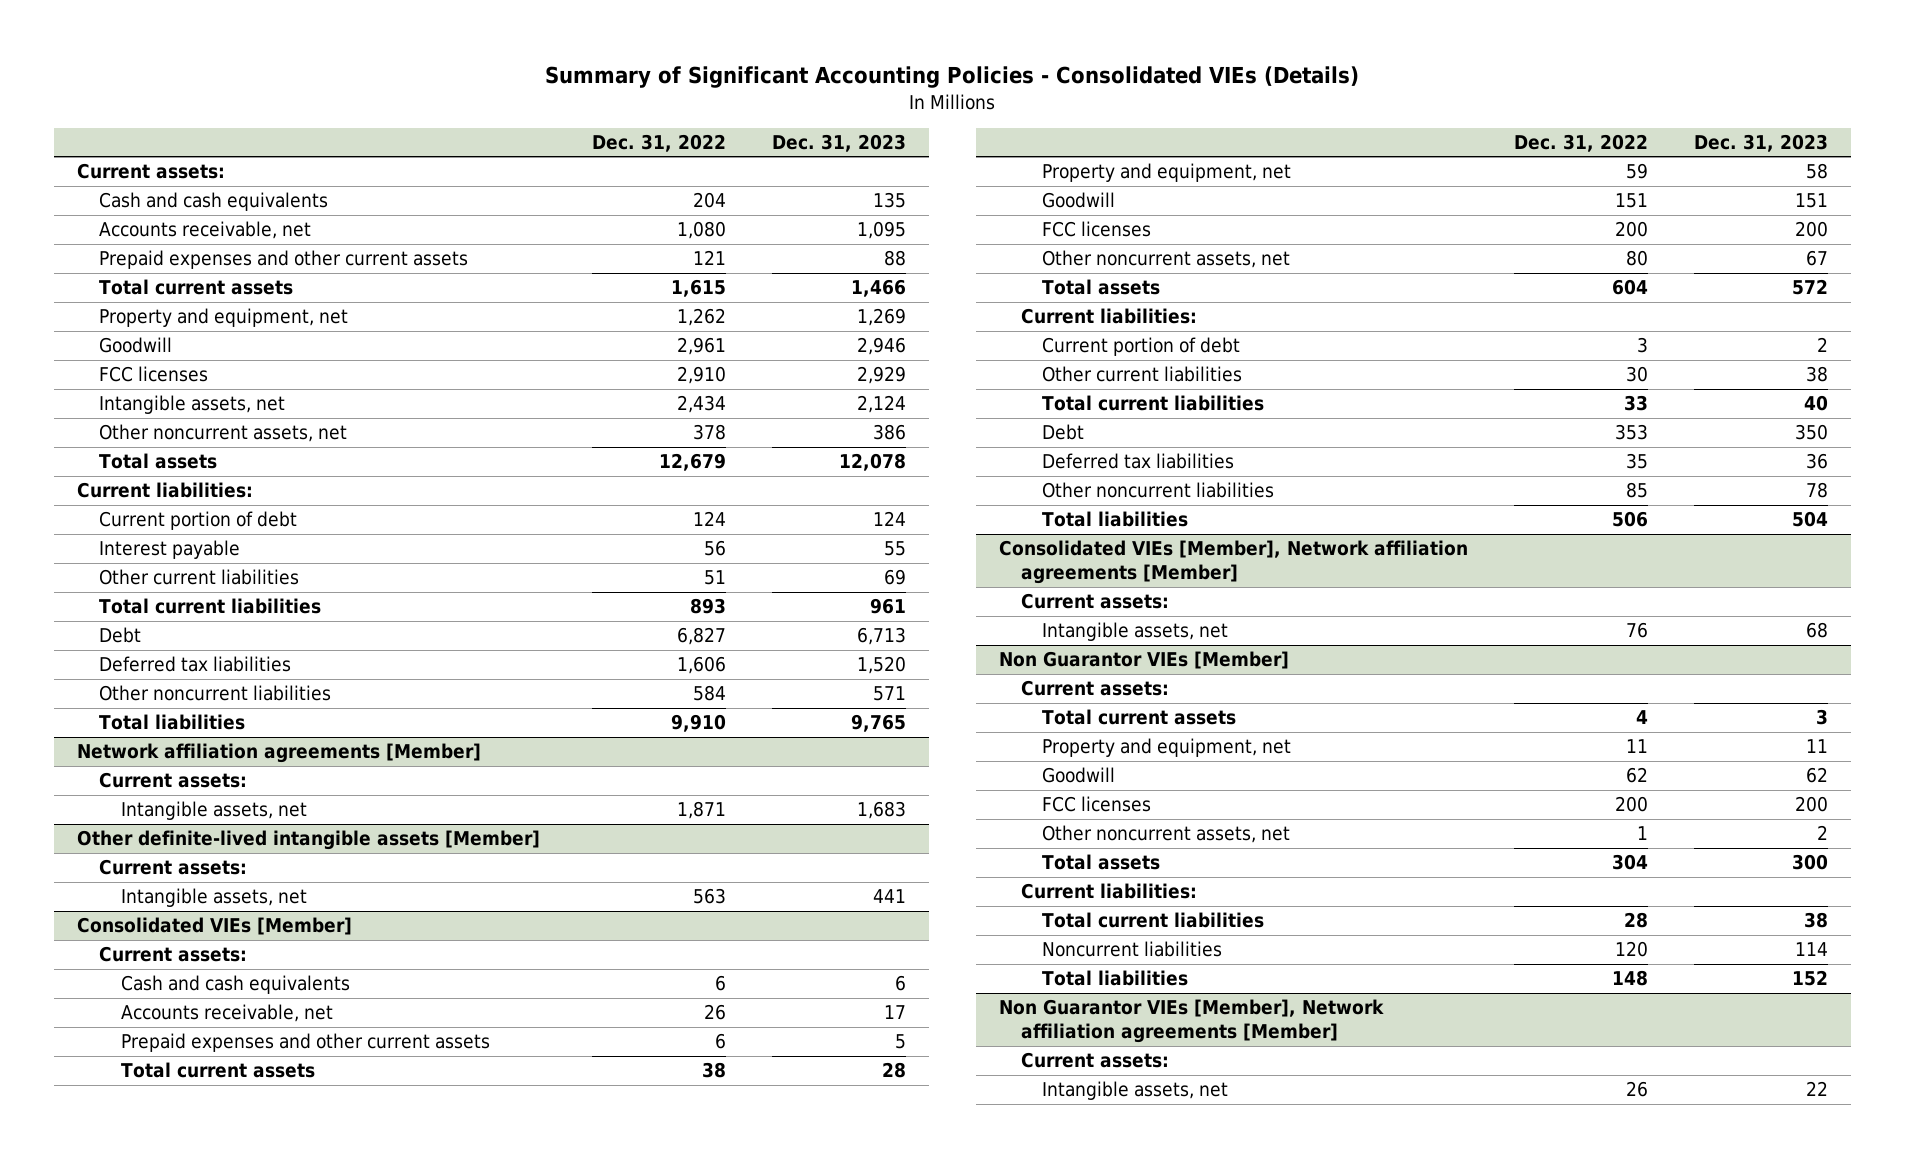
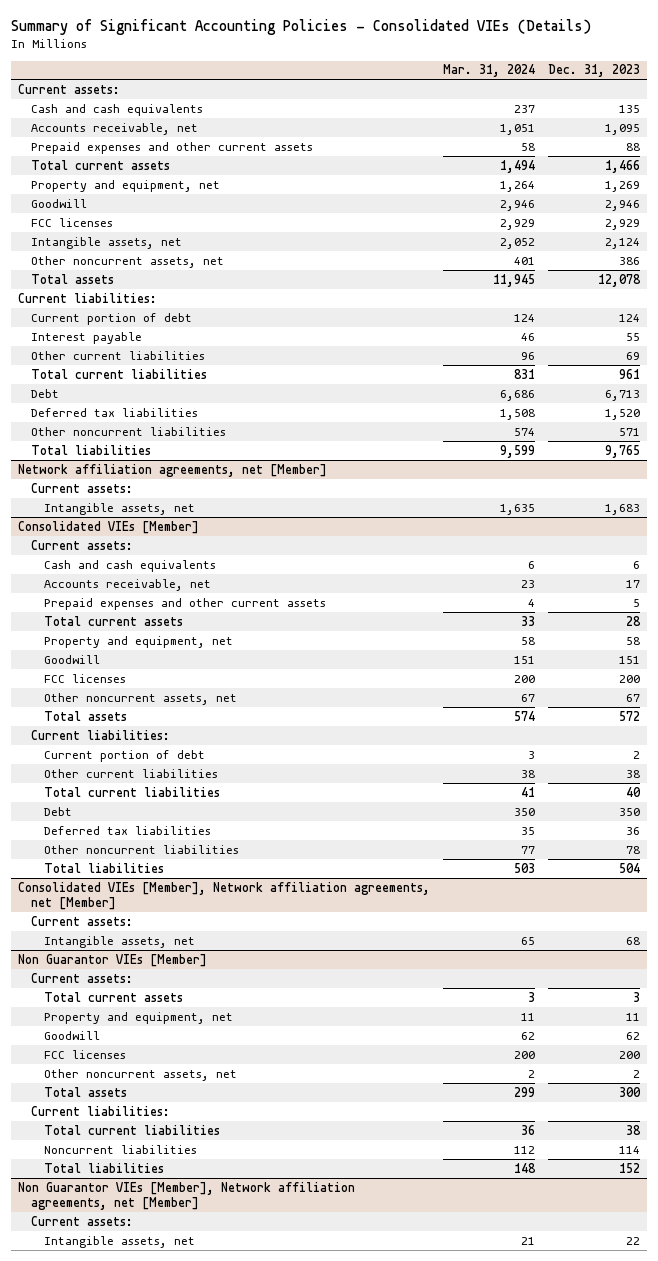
[592,133,727,152] Dec. 31, 2022 -> none
none -> [443,64,536,78] Mar. 31, 2024
[77,743,482,764] Network affiliation agreements [Member] -> [18,463,328,477] Network affiliation agreements, net [Member]
[77,830,541,851] Other definite-lived intangible assets [Member] -> none
[98,859,247,876] Current assets: -> none
[120,888,307,908] Intangible assets, net -> none
[998,540,1468,585] Consolidated VIEs [Member], Network affiliation agreements [Member] -> [18,881,431,911] Consolidated VIEs [Member], Network affiliation agreements, net [Member]
[998,999,1384,1044] Non Guarantor VIEs [Member], Network affiliation agreements [Member] -> [18,1181,356,1211] Non Guarantor VIEs [Member], Network affiliation agreements, net [Member]

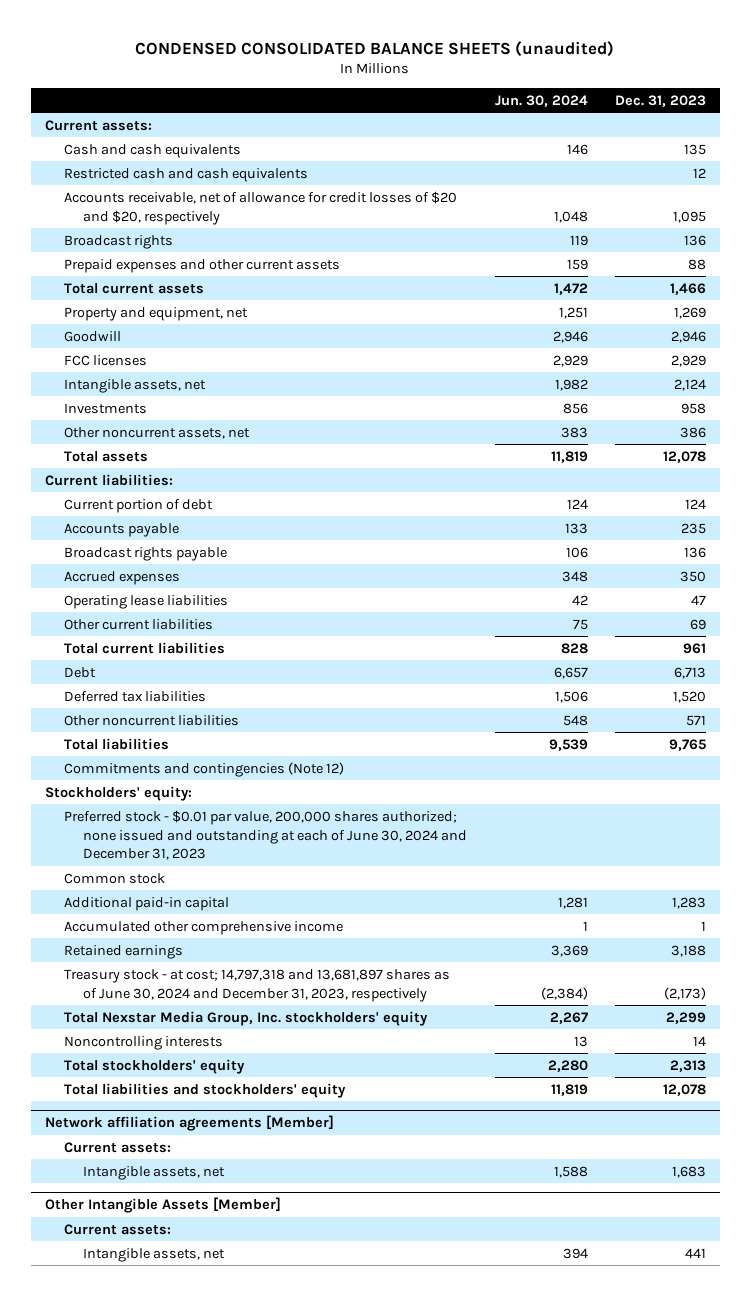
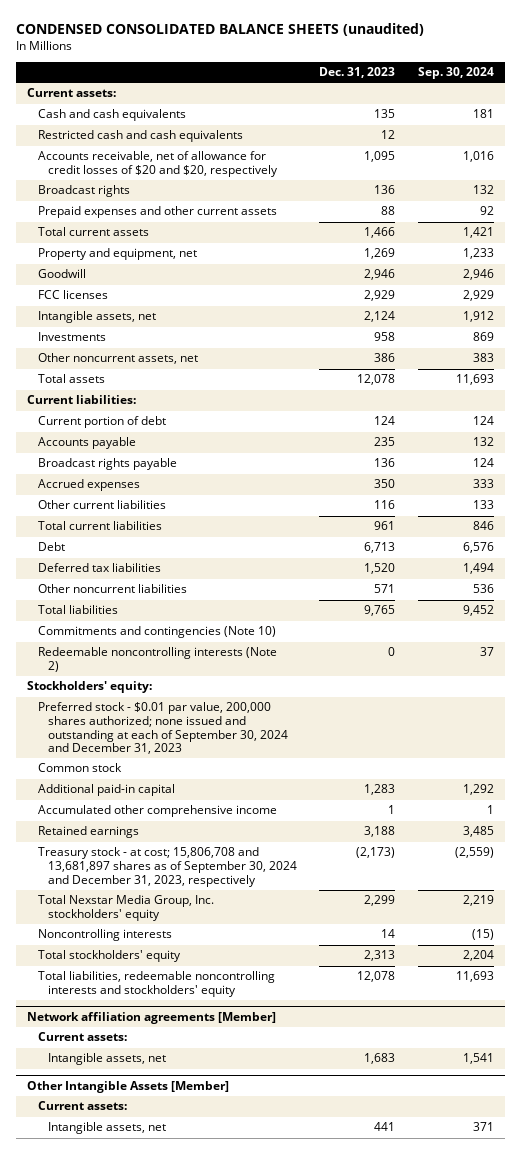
[494,94,588,107] Jun. 30, 2024 -> none
none -> [417,67,494,80] Sep. 30, 2024
[64,594,229,609] Operating lease liabilities -> none
[690,618,707,630] 69 -> [374,500,396,510] 116
[64,761,345,777] Commitments and contingencies (Note 12) -> [37,626,276,639] Commitments and contingencies (Note 10)
none -> [37,647,277,672] Redeemable noncontrolling interests (Note 2)
[64,809,468,861] Preferred stock - $0.01 par value, 200,000 shares authorized; none issued and outstanding at each of June 30, 2024 and December 31, 2023 -> [37,702,289,755] Preferred stock - $0.01 par value, 200,000 shares authorized; none issued and outstanding at each of September 30, 2024 and December 31, 2023
[64,968,451,1002] Treasury stock - at cost; 14,797,318 and 13,681,897 shares as of June 30, 2024 and December 31, 2023, respectively -> [37,847,298,887] Treasury stock - at cost; 15,806,708 and 13,681,897 shares as of September 30, 2024 and December 31, 2023, respectively
[64,1082,347,1098] Total liabilities and stockholders' equity -> [37,971,275,997] Total liabilities, redeemable noncontrolling interests and stockholders' equity

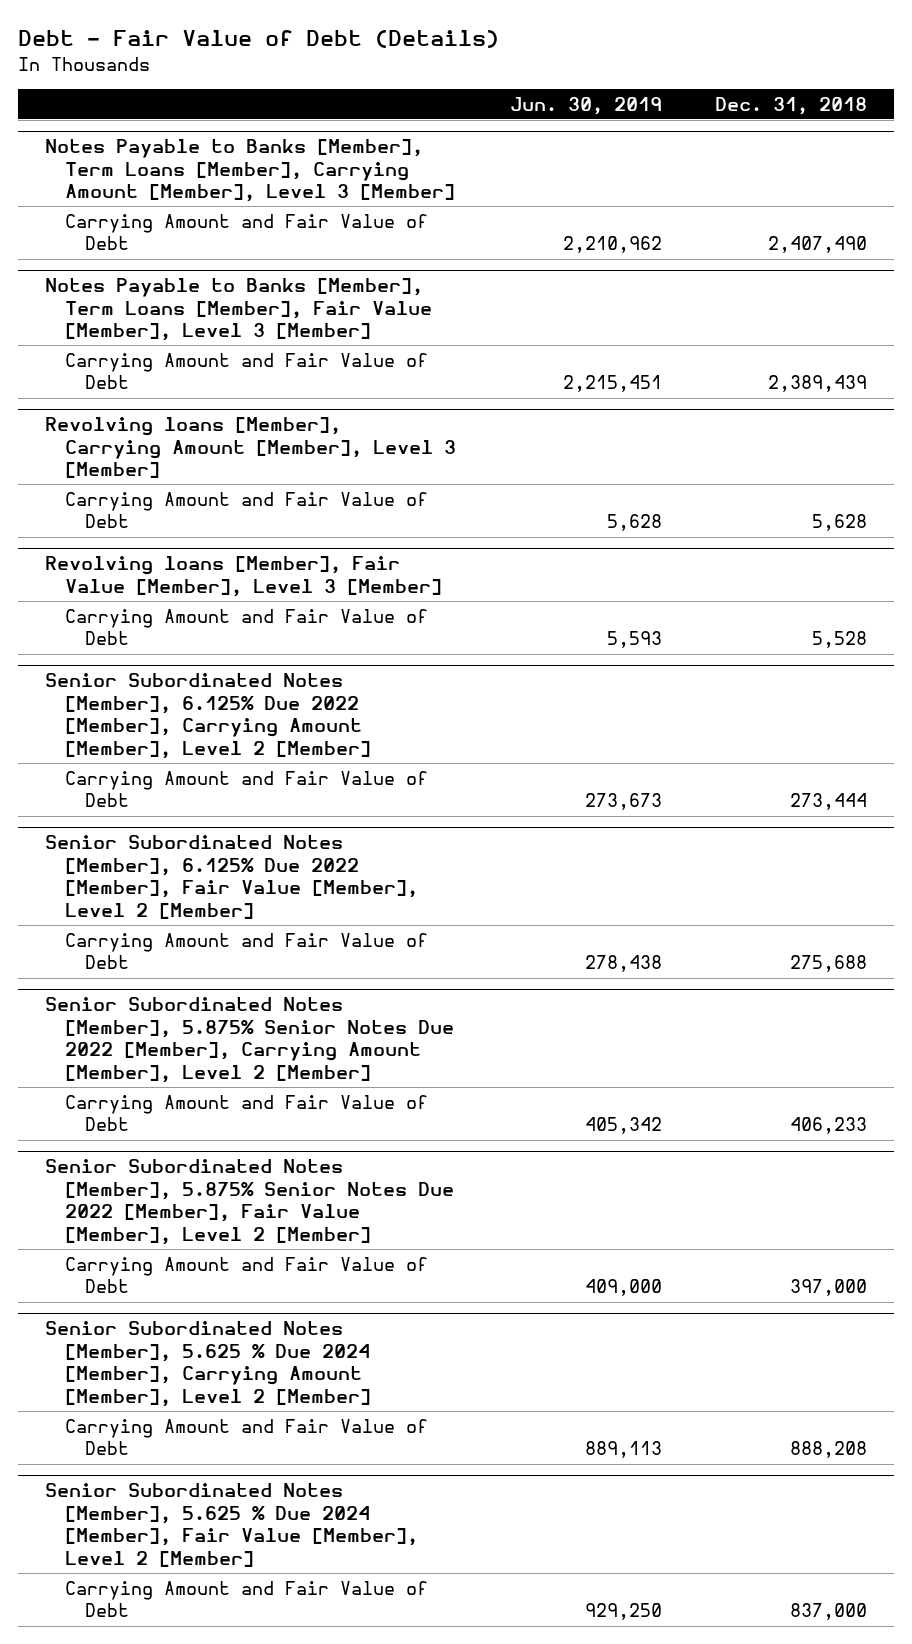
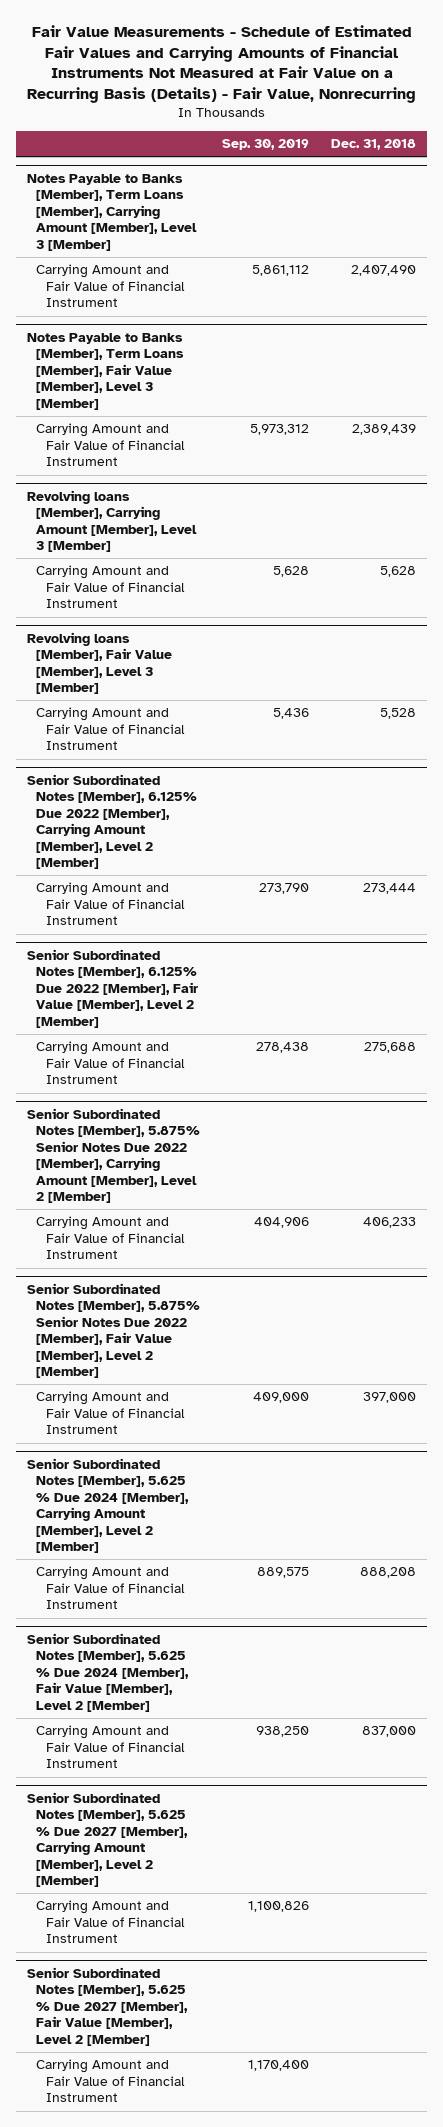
[18,30,500,49] Debt - Fair Value of Debt (Details) -> [26,24,416,104] Fair Value Measurements - Schedule of Estimated Fair Values and Carrying Amounts of Financial Instruments Not Measured at Fair Value on a Recurring Basis (Details) - Fair Value, Nonrecurring
[509,96,662,115] Jun. 30, 2019 -> none
none -> [222,139,310,151] Sep. 30, 2019
[64,213,428,251] Carrying Amount and Fair Value of Debt -> [36,264,185,308] Carrying Amount and Fair Value of Financial Instrument
[64,352,428,390] Carrying Amount and Fair Value of Debt -> [36,423,185,467] Carrying Amount and Fair Value of Financial Instrument
[64,491,428,529] Carrying Amount and Fair Value of Debt -> [36,565,185,609] Carrying Amount and Fair Value of Financial Instrument
[64,608,428,646] Carrying Amount and Fair Value of Debt -> [36,707,185,751] Carrying Amount and Fair Value of Financial Instrument
[64,770,428,808] Carrying Amount and Fair Value of Debt -> [36,882,185,926] Carrying Amount and Fair Value of Financial Instrument
[64,932,428,970] Carrying Amount and Fair Value of Debt -> [36,1041,185,1085] Carrying Amount and Fair Value of Financial Instrument
[64,1094,428,1132] Carrying Amount and Fair Value of Debt -> [36,1216,185,1260] Carrying Amount and Fair Value of Financial Instrument
[64,1256,428,1294] Carrying Amount and Fair Value of Debt -> [36,1391,185,1435] Carrying Amount and Fair Value of Financial Instrument
[64,1418,428,1456] Carrying Amount and Fair Value of Debt -> [36,1566,185,1610] Carrying Amount and Fair Value of Financial Instrument
[64,1580,428,1618] Carrying Amount and Fair Value of Debt -> [36,1725,185,1769] Carrying Amount and Fair Value of Financial Instrument
none -> [27,1791,189,1888] Senior Subordinated Notes [Member], 5.625 % Due 2027 [Member], Carrying Amount [Member], Level 2 [Member]
none -> [36,1900,185,1944] Carrying Amount and Fair Value of Financial Instrument
none -> [27,1966,189,2046] Senior Subordinated Notes [Member], 5.625 % Due 2027 [Member], Fair Value [Member], Level 2 [Member]
none -> [36,2059,185,2103] Carrying Amount and Fair Value of Financial Instrument

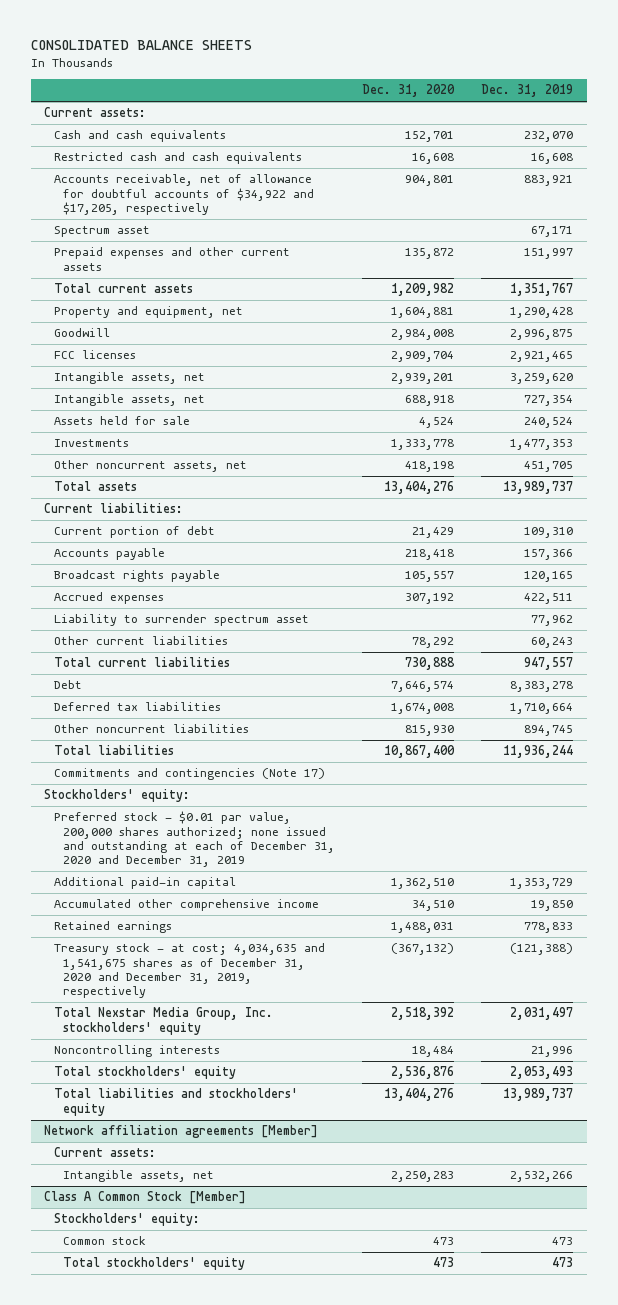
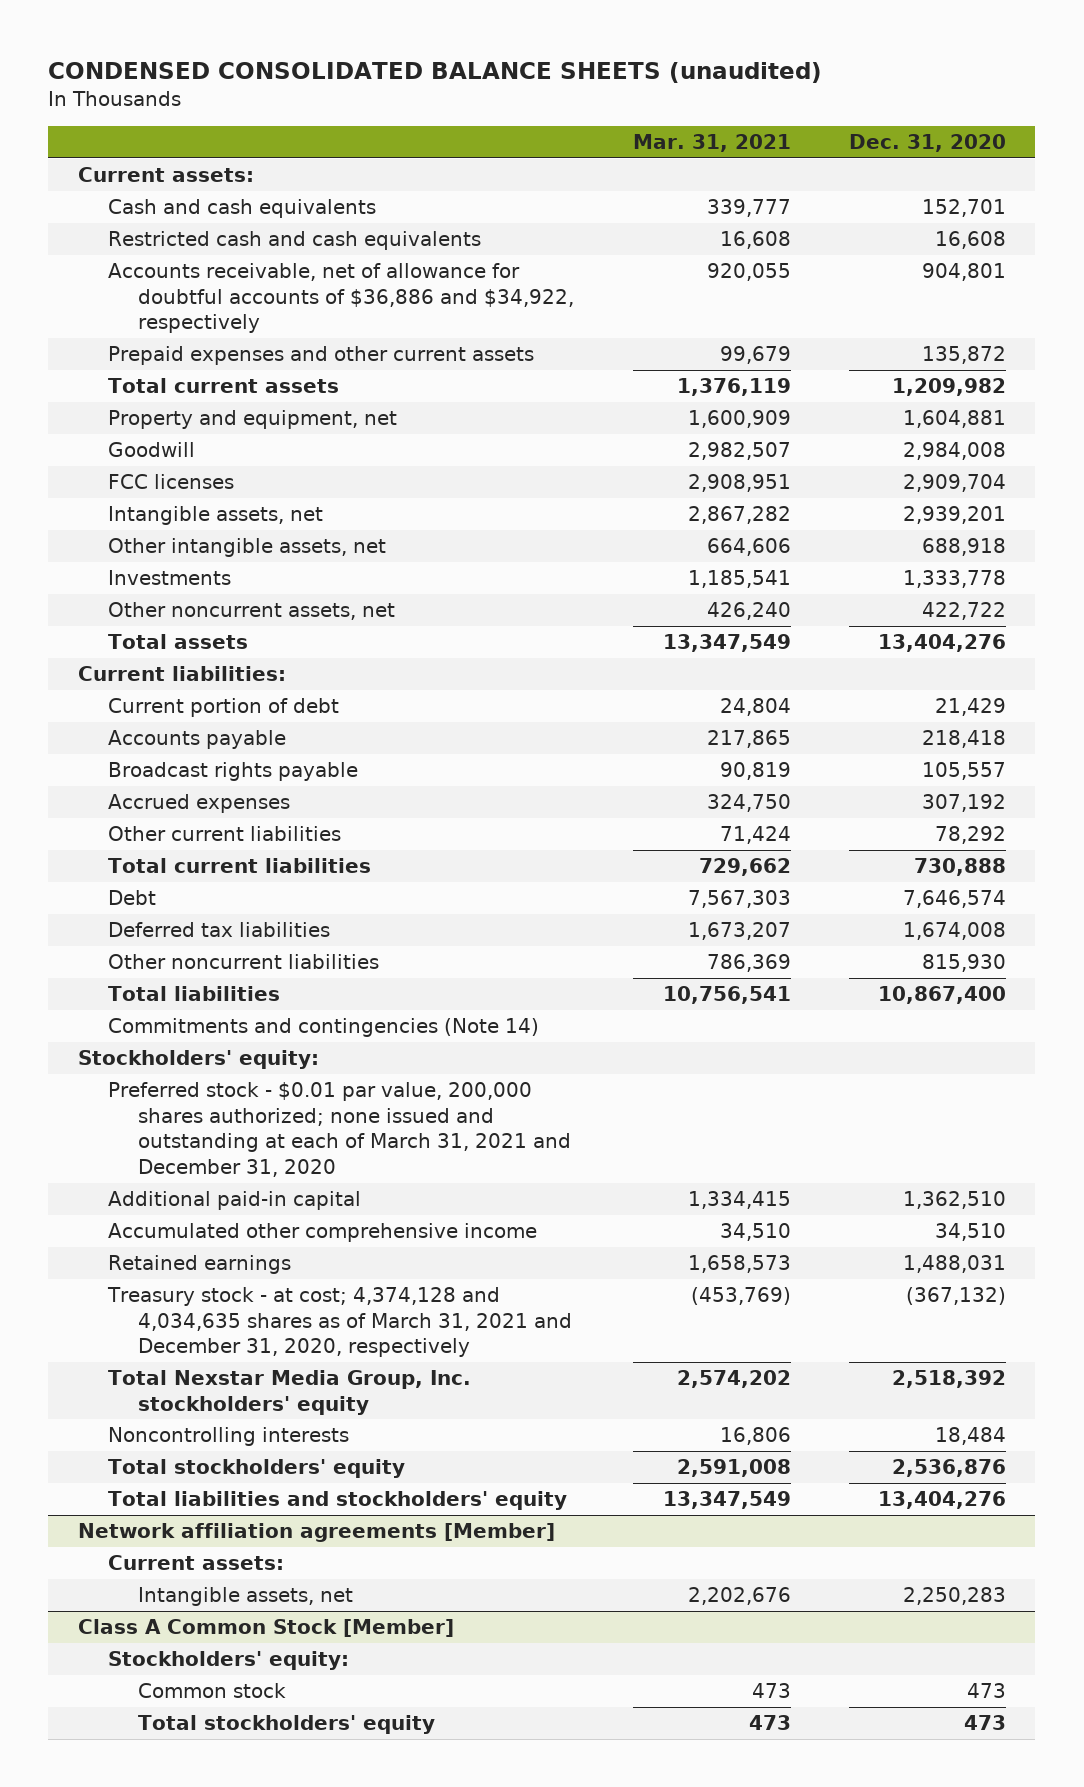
[30,40,252,51] CONSOLIDATED BALANCE SHEETS -> [48,62,823,84] CONDENSED CONSOLIDATED BALANCE SHEETS (unaudited)
[481,84,574,98] Dec. 31, 2019 -> none
none -> [632,133,791,152] Mar. 31, 2021
[53,226,150,238] Spectrum asset -> none
[53,174,315,216] Accounts receivable, net of allowance for doubtful accounts of $34,922 and $17,205, respectively -> [108,263,575,334] Accounts receivable, net of allowance for doubtful accounts of $36,886 and $34,922, respectively
[53,416,190,426] Assets held for sale -> none
[53,394,205,407] Intangible assets, net -> [108,538,387,558] Other intangible assets, net
[405,461,455,473] 418,198 -> [922,602,1007,621] 422,722
[53,614,309,627] Liability to surrender spectrum asset -> none
[53,768,325,781] Commitments and contingencies (Note 17) -> [108,1018,540,1038] Commitments and contingencies (Note 14)
[53,811,336,868] Preferred stock - $0.01 par value, 200,000 shares authorized; none issued and outstanding at each of December 31, 2020 and December 31, 2019 -> [108,1082,572,1177] Preferred stock - $0.01 par value, 200,000 shares authorized; none issued and outstanding at each of March 31, 2021 and December 31, 2020
[53,943,325,999] Treasury stock - at cost; 4,034,635 and 1,541,675 shares as of December 31, 2020 and December 31, 2019, respectively -> [107,1287,573,1358] Treasury stock - at cost; 4,374,128 and 4,034,635 shares as of March 31, 2021 and December 31, 2020, respectively

